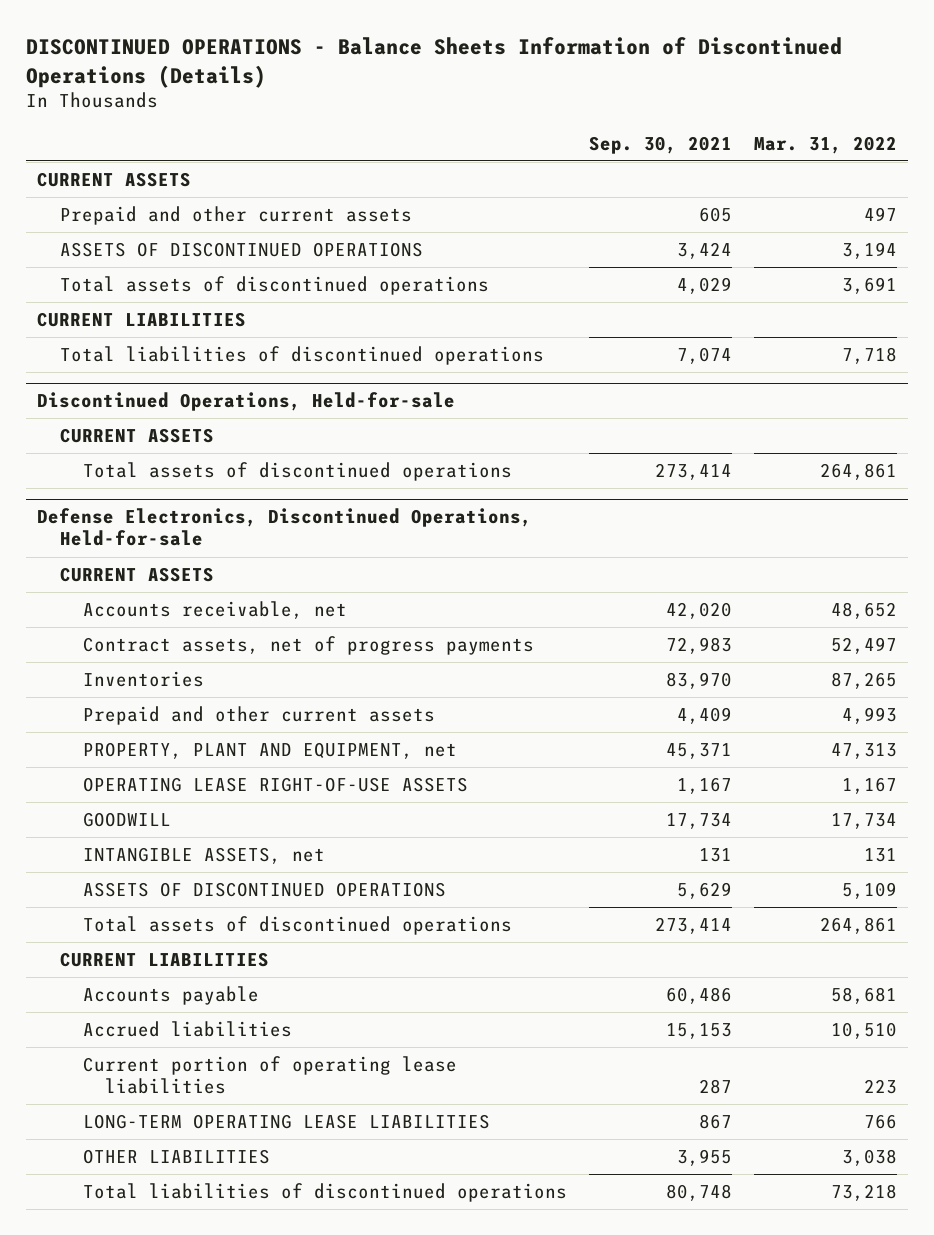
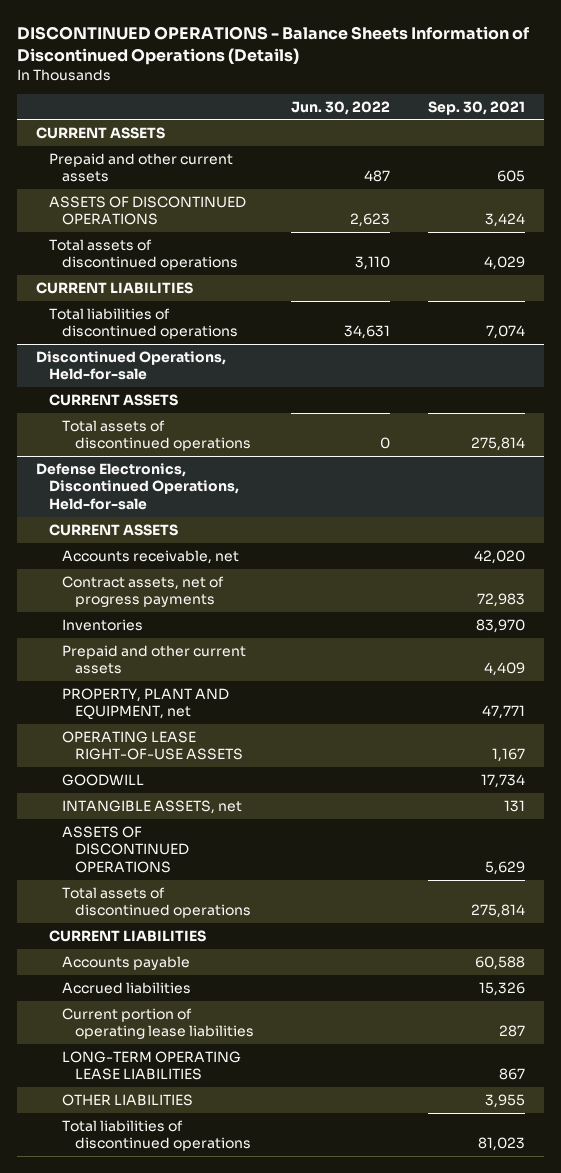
[753,135,897,154] Mar. 31, 2022 -> none
none -> [291,100,391,115] Jun. 30, 2022
[654,462,732,480] 273,414 -> [470,437,525,452] 275,814
[665,742,732,759] 45,371 -> [481,705,525,720] 47,771
[654,916,732,934] 273,414 -> [470,904,525,919] 275,814
[665,986,732,1004] 60,486 -> [474,955,525,970] 60,588
[665,1022,732,1039] 15,153 -> [478,981,525,996] 15,326
[665,1183,732,1201] 80,748 -> [477,1137,525,1152] 81,023

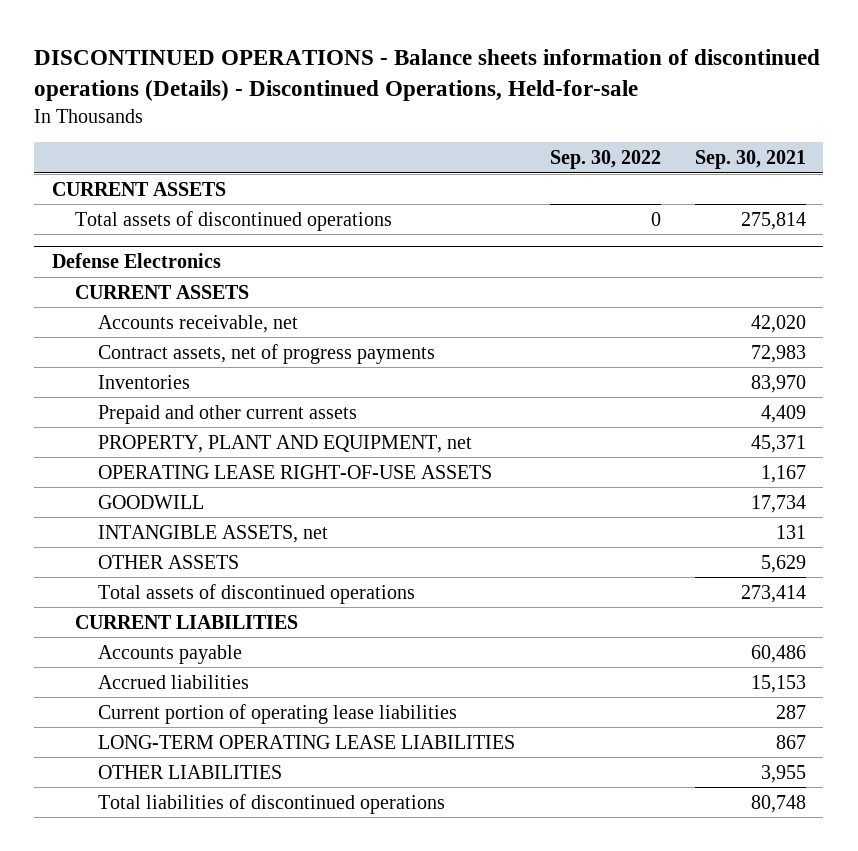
[17,26,531,65] DISCONTINUED OPERATIONS - Balance Sheets Information of Discontinued Operations (Details) -> [34,49,821,101] DISCONTINUED OPERATIONS - Balance sheets information of discontinued operations (Details) - Discontinued Operations, Held-for-sale
[291,100,391,115] Jun. 30, 2022 -> none
none -> [549,150,661,170] Sep. 30, 2022
[49,152,234,183] Prepaid and other current assets -> none
[49,195,247,226] ASSETS OF DISCONTINUED OPERATIONS -> none
[49,238,239,271] Total assets of discontinued operations -> none
[36,281,194,294] CURRENT LIABILITIES -> none
[49,307,239,340] Total liabilities of discontinued operations -> none
[36,350,227,381] Discontinued Operations, Held-for-sale -> none
[49,393,179,406] CURRENT ASSETS -> none
[36,462,240,510] Defense Electronics, Discontinued Operations, Held-for-sale -> none
none -> [51,253,221,269] Defense Electronics
[481,705,525,720] 47,771 -> [751,434,807,453] 45,371
[62,825,189,873] ASSETS OF DISCONTINUED OPERATIONS -> [98,554,240,569] OTHER ASSETS
[470,904,525,919] 275,814 -> [741,584,807,603] 273,414
[474,955,525,970] 60,588 -> [751,644,807,663] 60,486
[478,981,525,996] 15,326 -> [751,674,807,693] 15,153
[477,1137,525,1152] 81,023 -> [751,794,807,813] 80,748

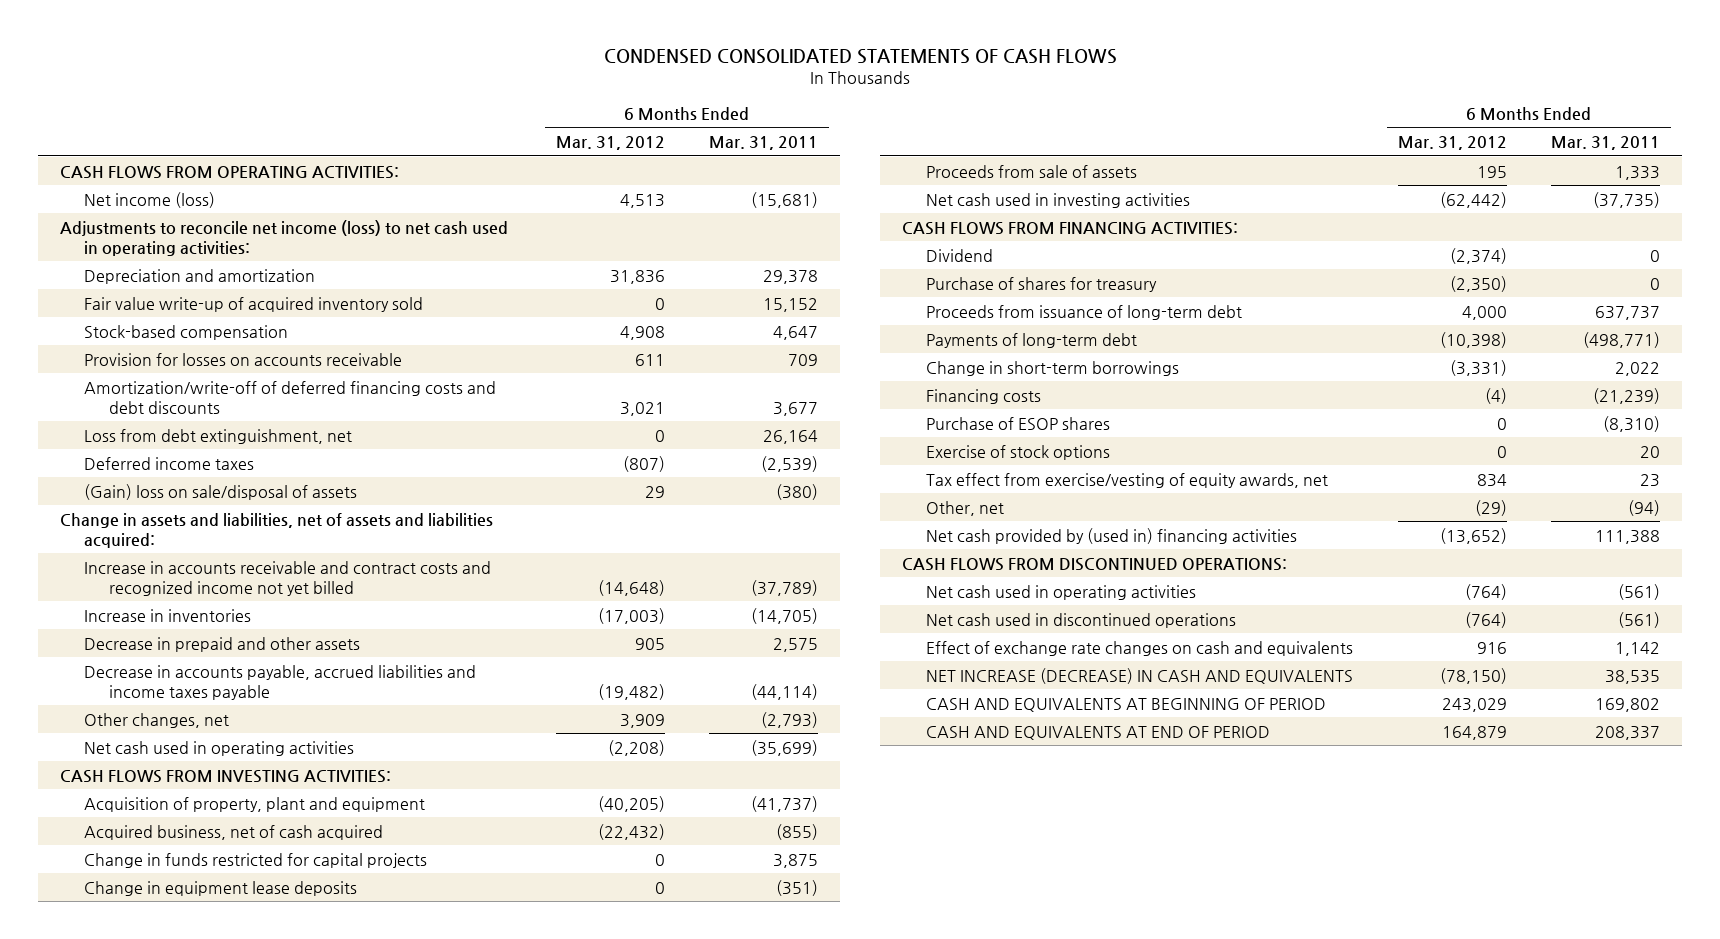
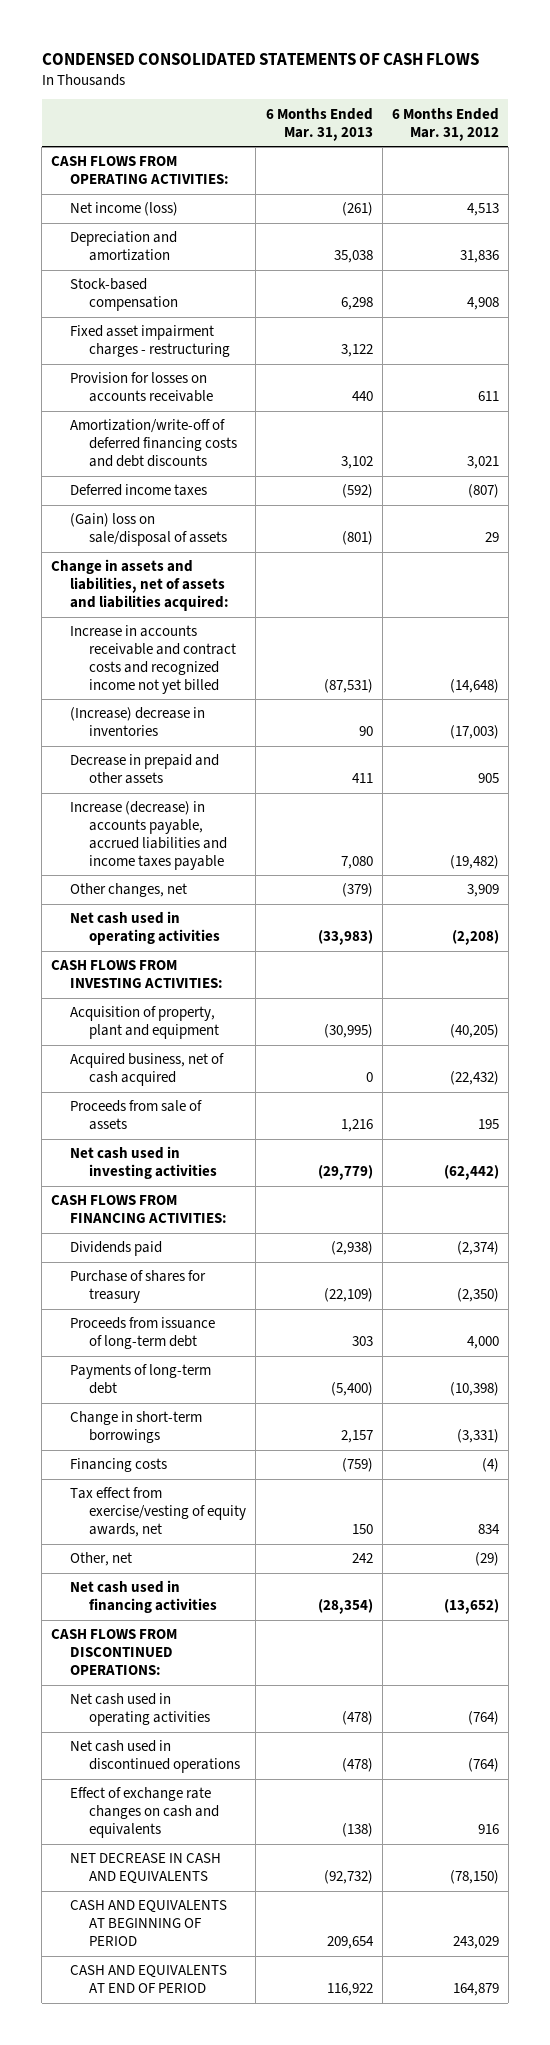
[708,136,818,151] Mar. 31, 2011 -> none
none -> [265,107,373,141] 6 Months Ended Mar. 31, 2013
[59,219,508,256] Adjustments to reconcile net income (loss) to net cash used in operating activities: -> none
[84,296,424,312] Fair value write-up of acquired inventory sold -> none
none -> [70,325,231,358] Fixed asset impairment charges - restructuring
[84,428,353,444] Loss from debt extinguishment, net -> none
[84,608,252,622] Increase in inventories -> [70,707,206,737] (Increase) decrease in inventories
[84,664,477,700] Decrease in accounts payable, accrued liabilities and income taxes payable -> [70,801,228,870] Increase (decrease) in accounts payable, accrued liabilities and income taxes payable
[84,852,428,868] Change in funds restricted for capital projects -> none
[84,880,358,896] Change in equipment lease deposits -> none
[926,248,994,262] Dividend -> [70,1241,163,1257] Dividends paid
[926,416,1111,430] Purchase of ESOP shares -> none
[926,444,1111,460] Exercise of stock options -> none
[926,527,1298,544] Net cash provided by (used in) financing activities -> [70,1580,218,1614] Net cash used in financing activities
[926,667,1354,684] NET INCREASE (DECREASE) IN CASH AND EQUIVALENTS -> [70,1853,222,1885] NET DECREASE IN CASH AND EQUIVALENTS

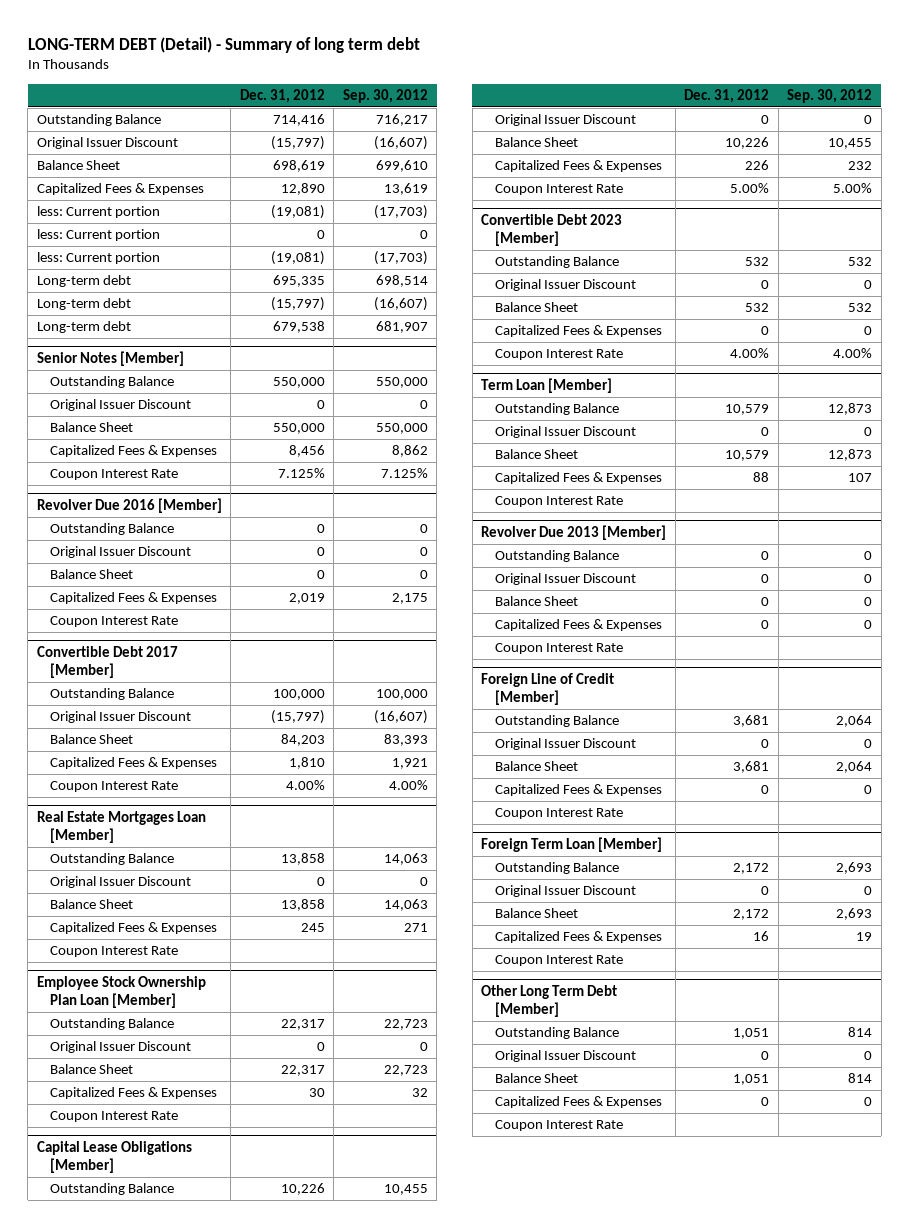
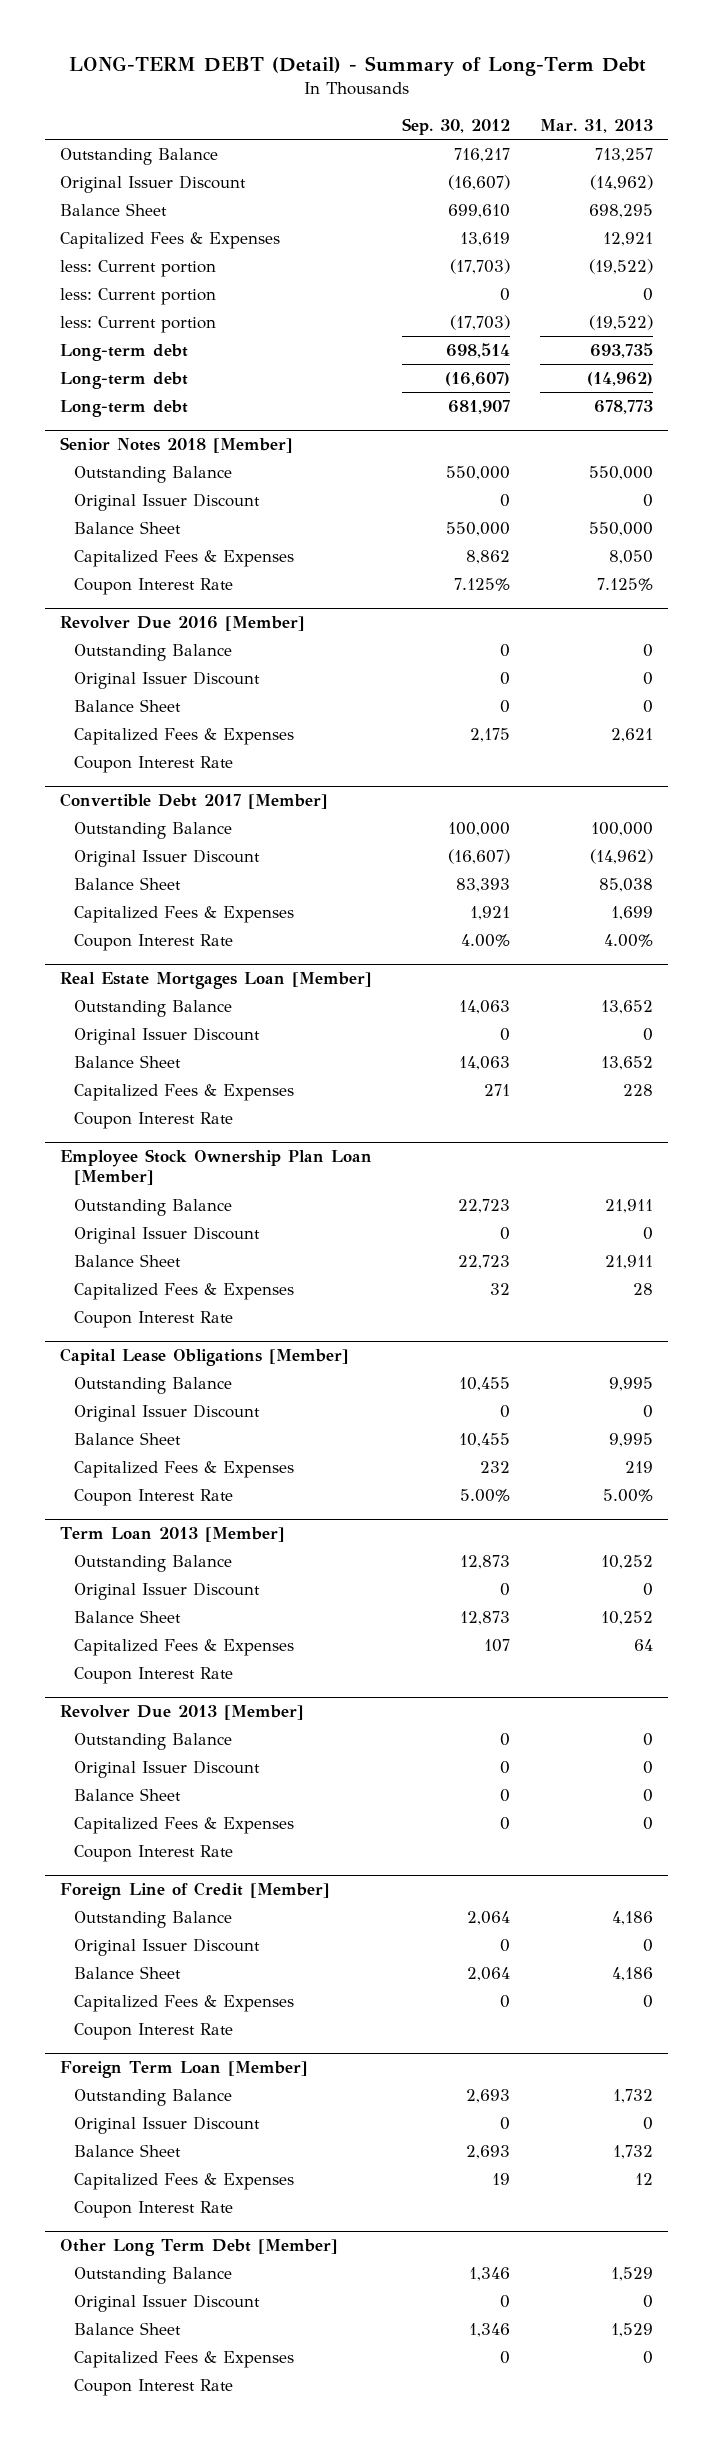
[27,36,420,53] LONG-TERM DEBT (Detail) - Summary of long term debt -> [68,56,646,77] LONG-TERM DEBT (Detail) - Summary of Long-Term Debt
[239,88,325,103] Dec. 31, 2012 -> none
none -> [539,119,653,134] Mar. 31, 2013
[36,351,184,367] Senior Notes [Member] -> [60,437,294,454] Senior Notes 2018 [Member]
[481,214,623,246] Convertible Debt 2023 [Member] -> none
[494,256,619,269] Outstanding Balance -> none
[494,279,636,292] Original Issuer Discount -> none
[494,302,578,313] Balance Sheet -> none
[494,325,662,338] Capitalized Fees & Expenses -> none
[494,349,623,361] Coupon Interest Rate -> none
[481,378,613,394] Term Loan [Member] -> [60,1527,286,1543] Term Loan 2013 [Member]
[848,1027,873,1038] 814 -> [469,2267,511,2282] 1,346
[848,1073,873,1084] 814 -> [469,2323,511,2338] 1,346

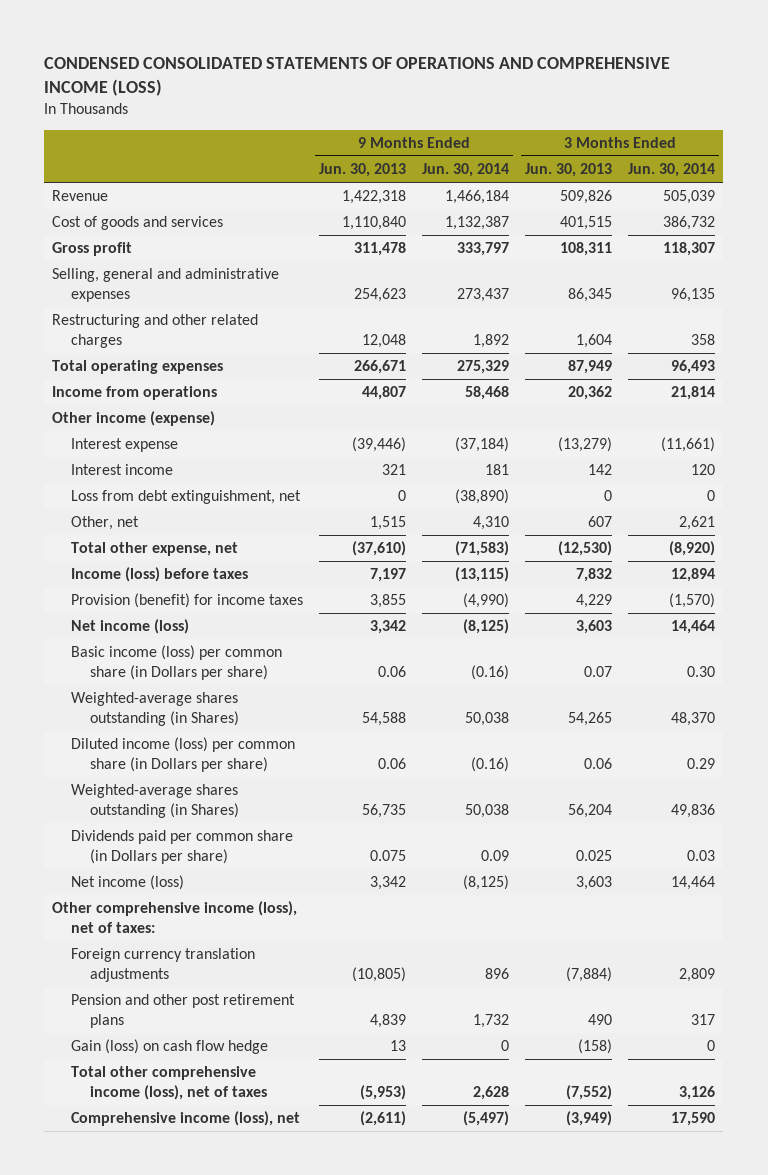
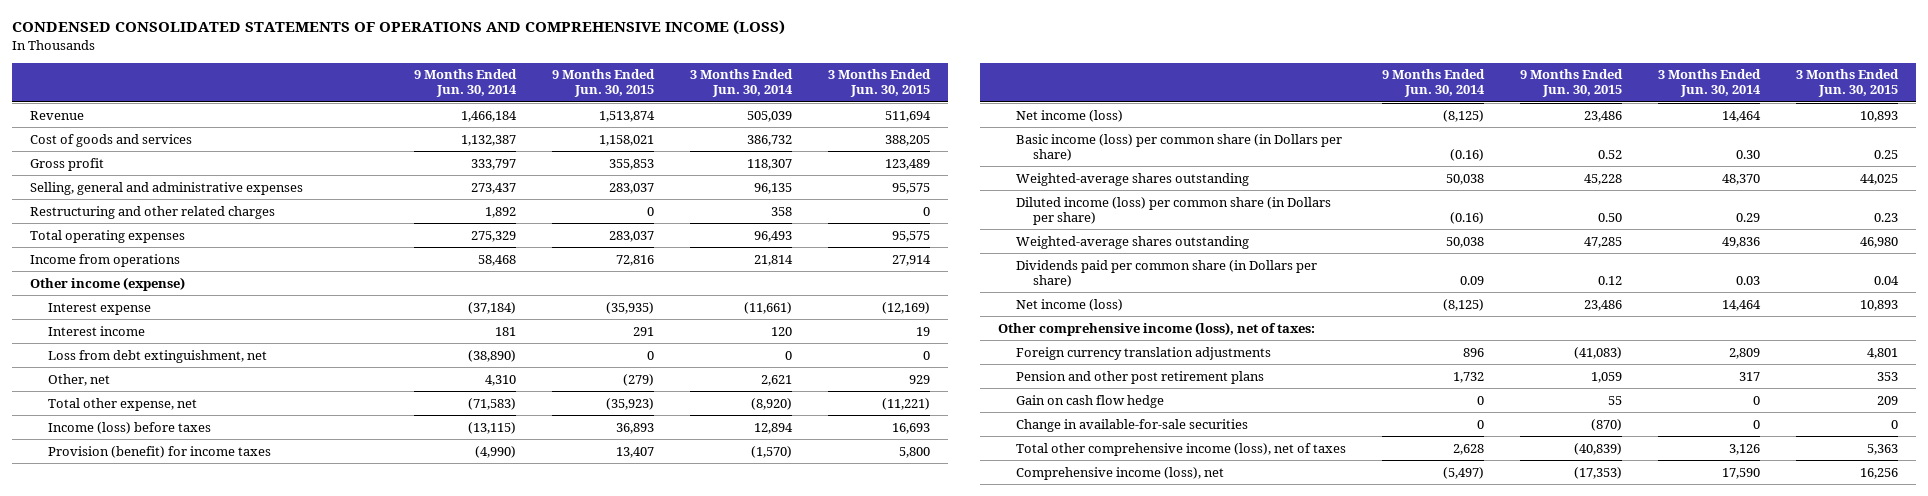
[319,163,407,178] Jun. 30, 2013 -> none
[525,163,613,178] Jun. 30, 2013 -> none
none -> [551,69,655,98] 9 Months Ended Jun. 30, 2015
none -> [828,69,932,98] 3 Months Ended Jun. 30, 2015
[71,692,240,726] Weighted-average shares outstanding (in Shares) -> [1015,172,1249,186] Weighted-average shares outstanding
[71,784,240,818] Weighted-average shares outstanding (in Shares) -> [1015,235,1249,249] Weighted-average shares outstanding
[71,1039,269,1055] Gain (loss) on cash flow hedge -> [1015,394,1164,408] Gain on cash flow hedge
none -> [1015,418,1248,432] Change in available-for-sale securities

